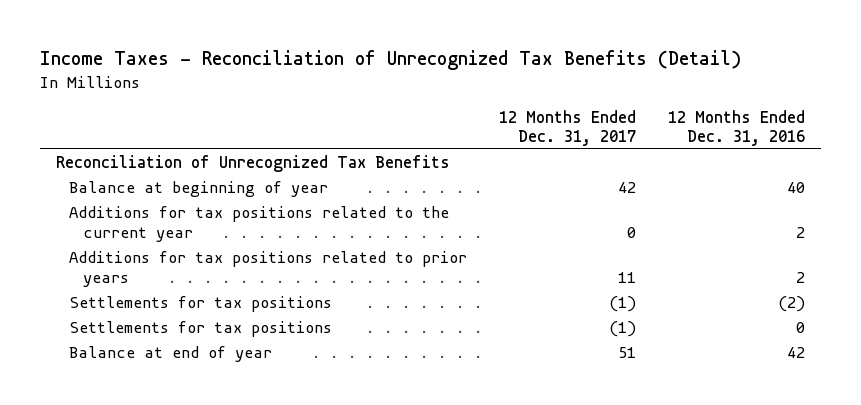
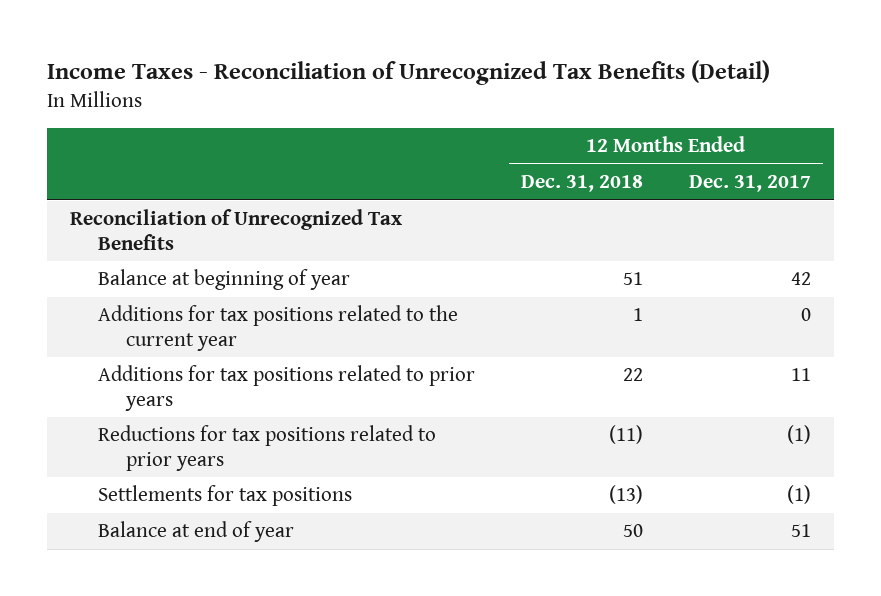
[668,109,806,147] 12 Months Ended Dec. 31, 2016 -> none
none -> [520,175,643,193] Dec. 31, 2018
[69,296,333,313] Settlements for tax positions -> [97,425,436,471] Reductions for tax positions related to prior years

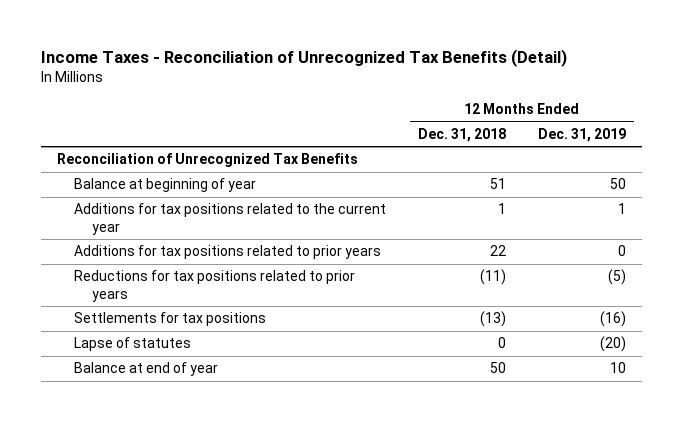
[688,175,811,193] Dec. 31, 2017 -> none
none -> [538,127,627,142] Dec. 31, 2019
none -> [74,337,192,352] Lapse of statutes

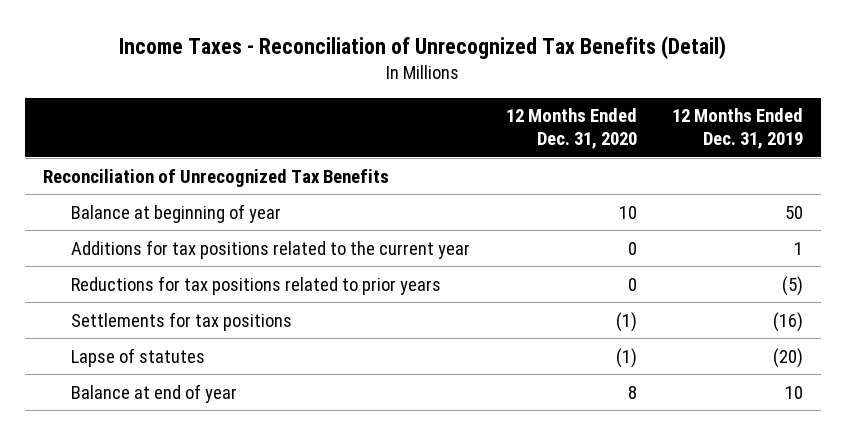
[418,127,507,142] Dec. 31, 2018 -> none
none -> [505,108,637,150] 12 Months Ended Dec. 31, 2020
[74,245,382,260] Additions for tax positions related to prior years -> none

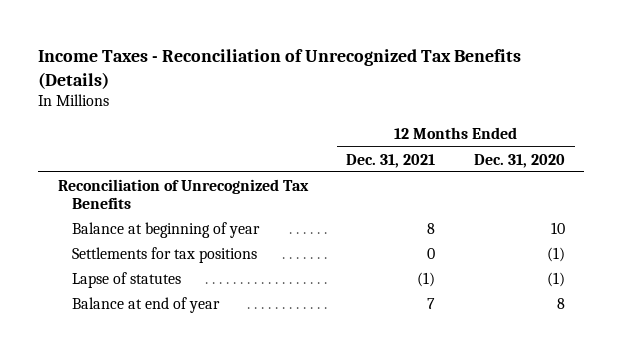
[119,36,727,60] Income Taxes - Reconciliation of Unrecognized Tax Benefits (Detail) -> [38,48,522,89] Income Taxes - Reconciliation of Unrecognized Tax Benefits (Details)
[672,108,804,150] 12 Months Ended Dec. 31, 2019 -> none
none -> [346,153,436,168] Dec. 31, 2021
[71,239,471,259] Additions for tax positions related to the current year -> none
[71,275,442,295] Reductions for tax positions related to prior years -> none

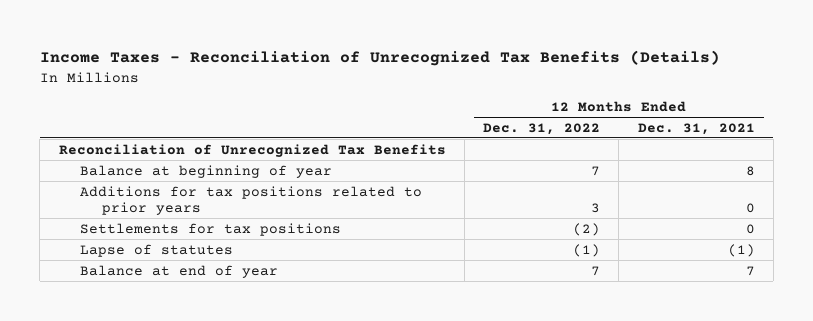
[473,153,565,168] Dec. 31, 2020 -> none
none -> [483,122,601,135] Dec. 31, 2022
none -> [80,185,423,216] Additions for tax positions related to prior years

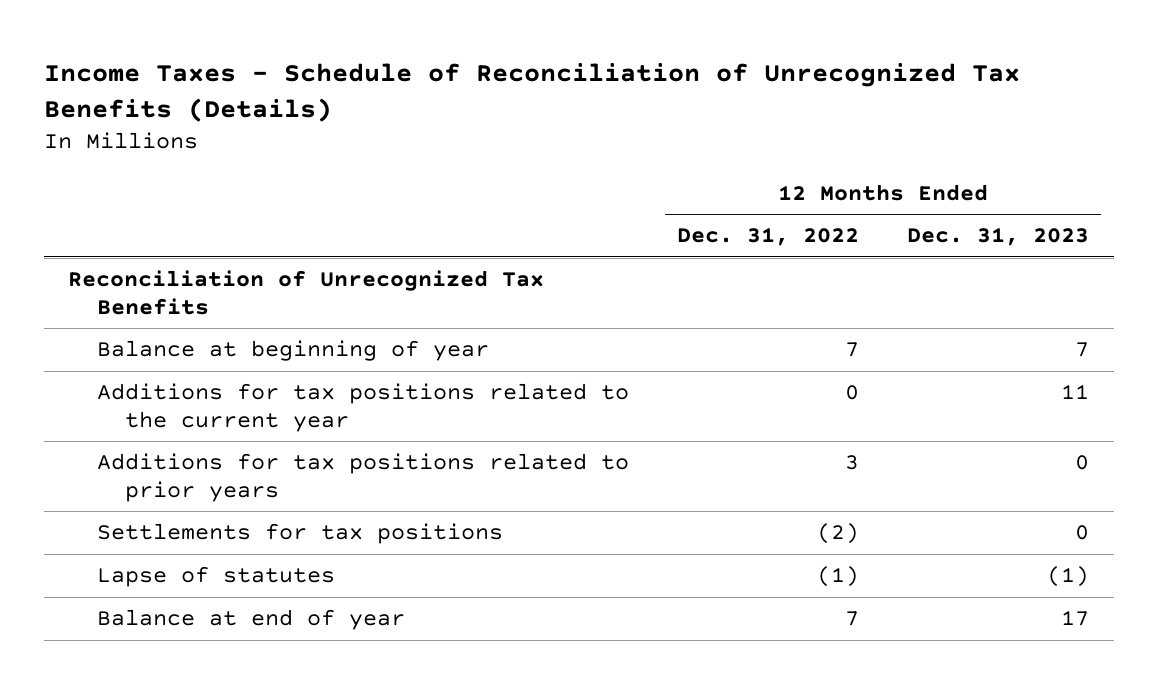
[39,50,720,67] Income Taxes - Reconciliation of Unrecognized Tax Benefits (Details) -> [44,62,1021,122] Income Taxes - Schedule of Reconciliation of Unrecognized Tax Benefits (Details)
[637,122,755,135] Dec. 31, 2021 -> none
none -> [907,227,1090,247] Dec. 31, 2023
none -> [96,383,629,432] Additions for tax positions related to the current year

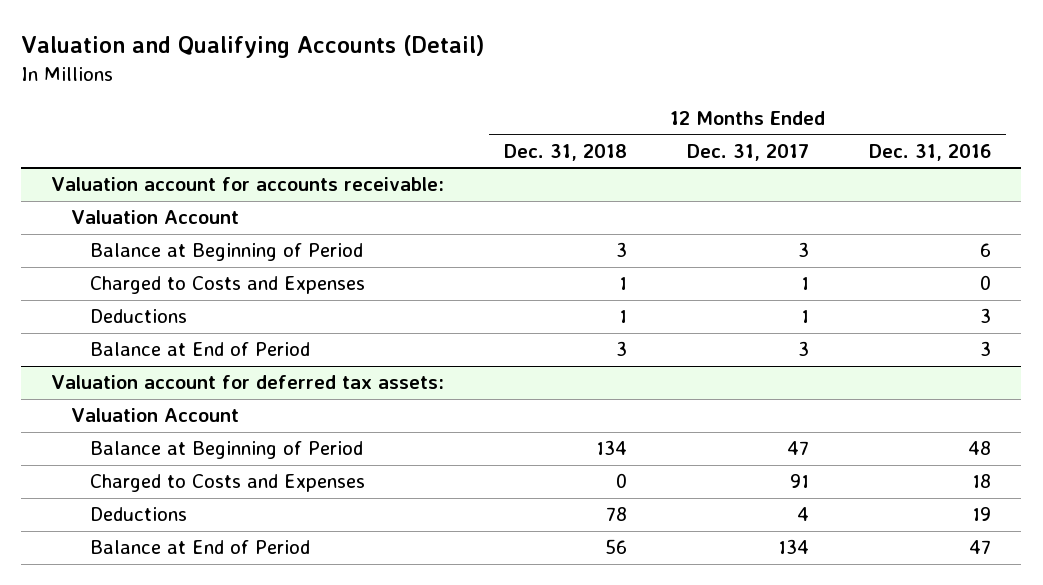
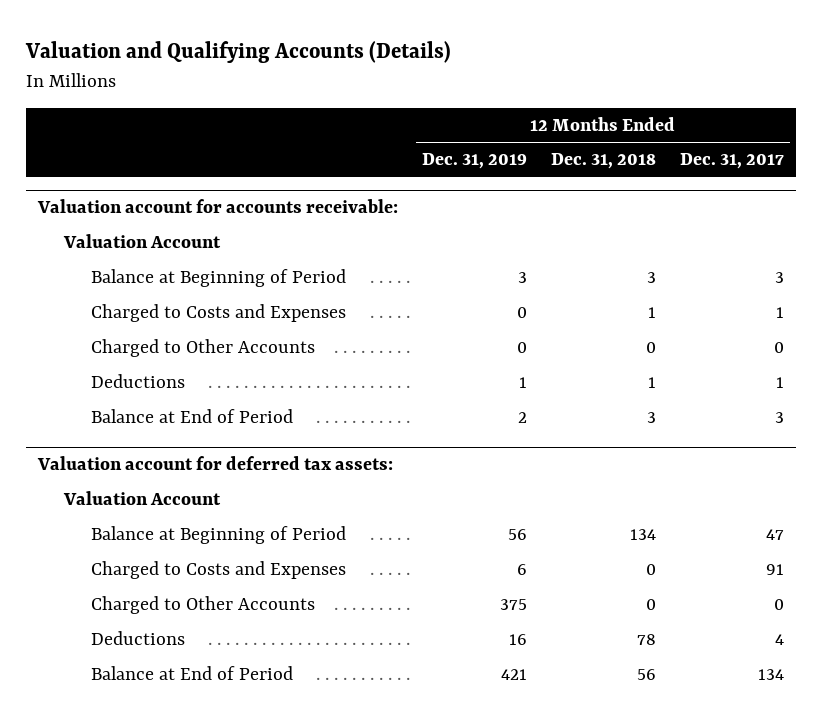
[21,35,485,59] Valuation and Qualifying Accounts (Detail) -> [24,41,451,64] Valuation and Qualifying Accounts (Details)
[869,143,992,161] Dec. 31, 2016 -> none
none -> [421,153,527,170] Dec. 31, 2019
none -> [91,339,316,358] Charged to Other Accounts
none -> [91,596,316,615] Charged to Other Accounts

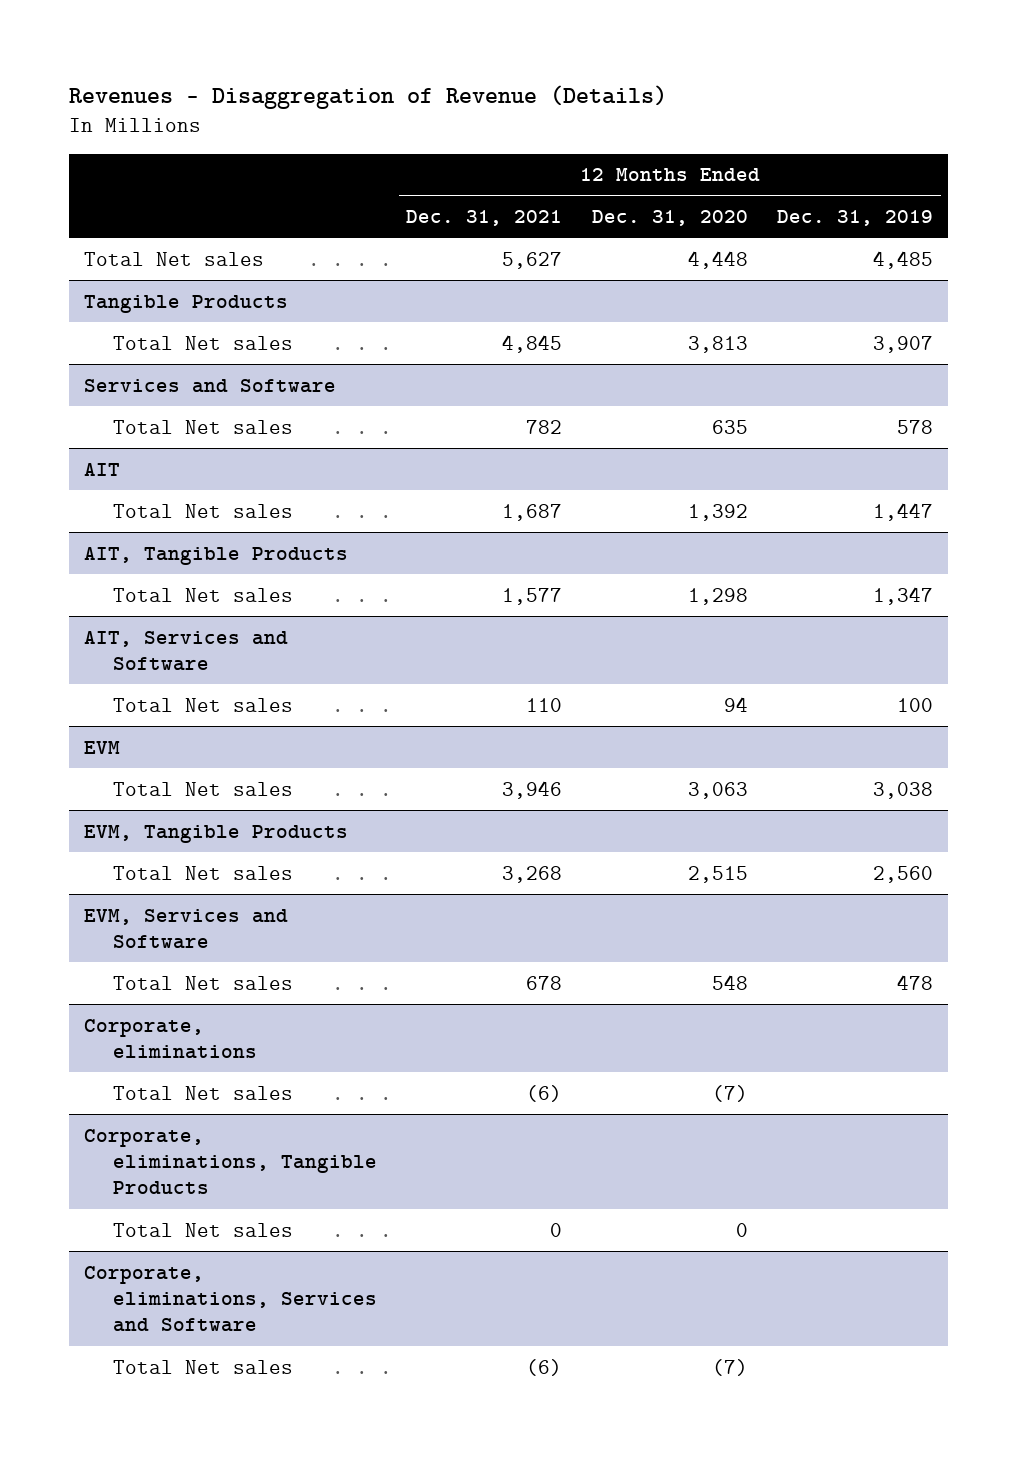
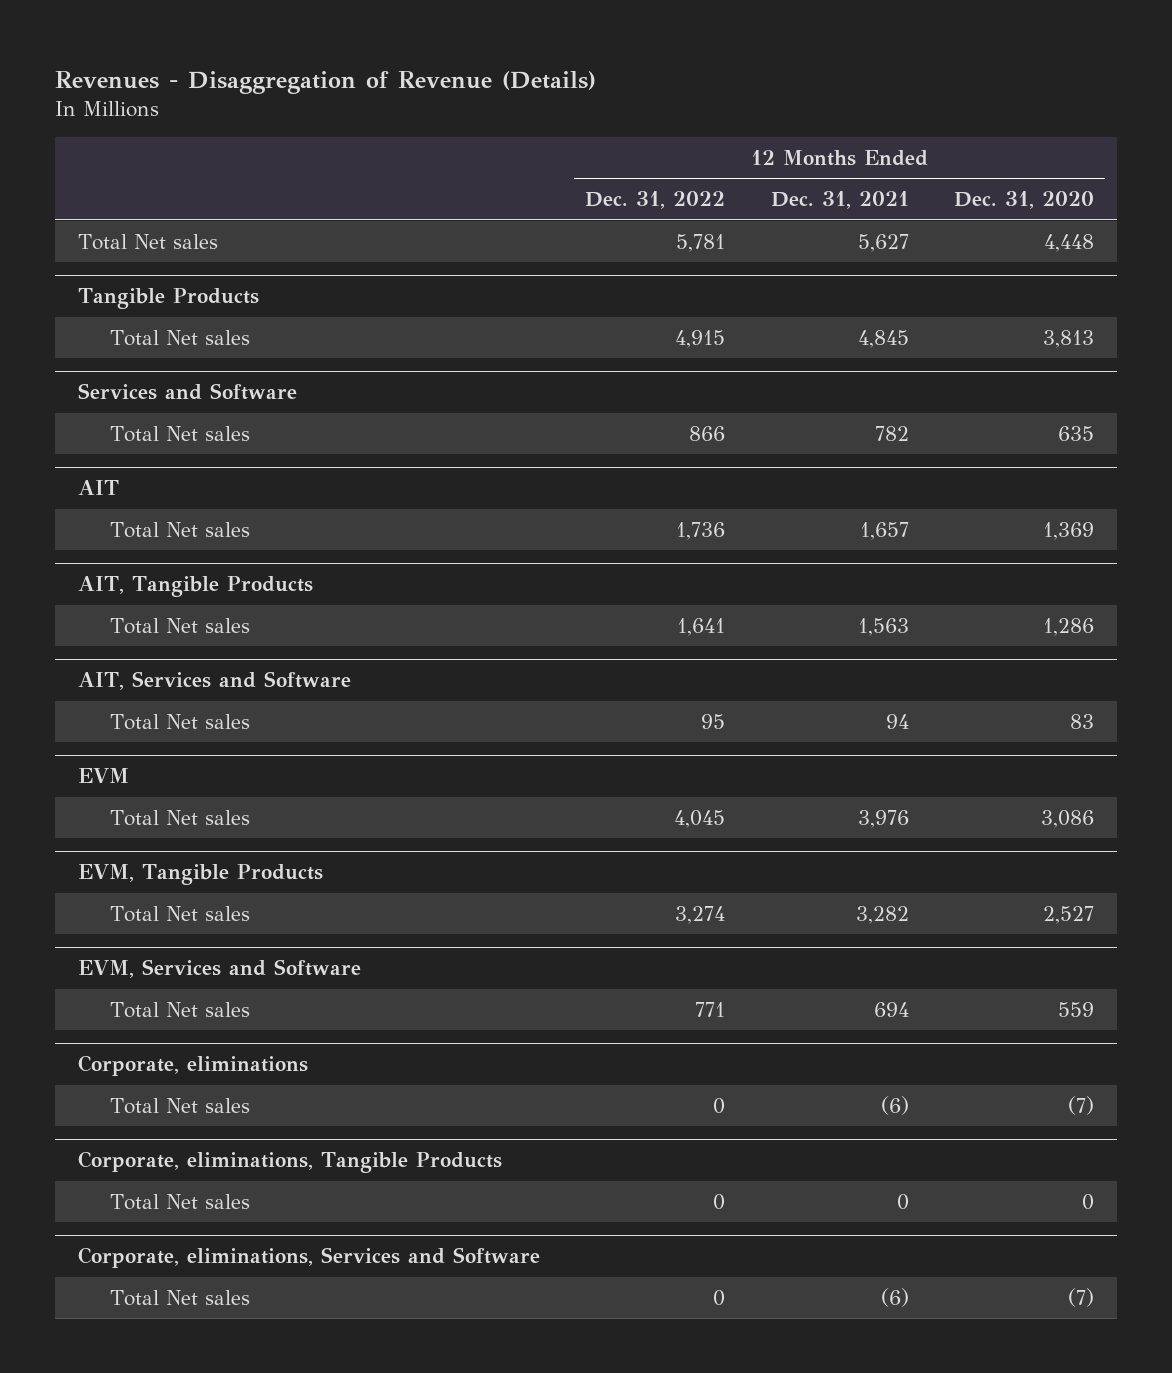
[777,210,934,227] Dec. 31, 2019 -> none
none -> [585,191,726,210] Dec. 31, 2022
[502,503,563,521] 1,687 -> [859,521,909,540] 1,657
[687,503,748,521] 1,392 -> [1042,521,1094,540] 1,369
[502,587,563,605] 1,577 -> [857,617,909,636] 1,563
[687,587,748,605] 1,298 -> [1042,617,1094,636] 1,286
[526,697,563,712] 110 -> [885,713,909,729] 94
[723,696,748,712] 94 -> [1069,713,1094,729] 83
[502,780,563,799] 3,946 -> [857,809,909,828] 3,976
[687,781,748,799] 3,063 -> [1040,809,1094,828] 3,086
[502,865,563,883] 3,268 -> [855,905,909,924] 3,282
[687,865,748,883] 2,515 -> [1042,905,1094,924] 2,527
[526,975,563,990] 678 -> [873,1001,909,1017] 694
[711,974,748,990] 548 -> [1057,1001,1094,1017] 559

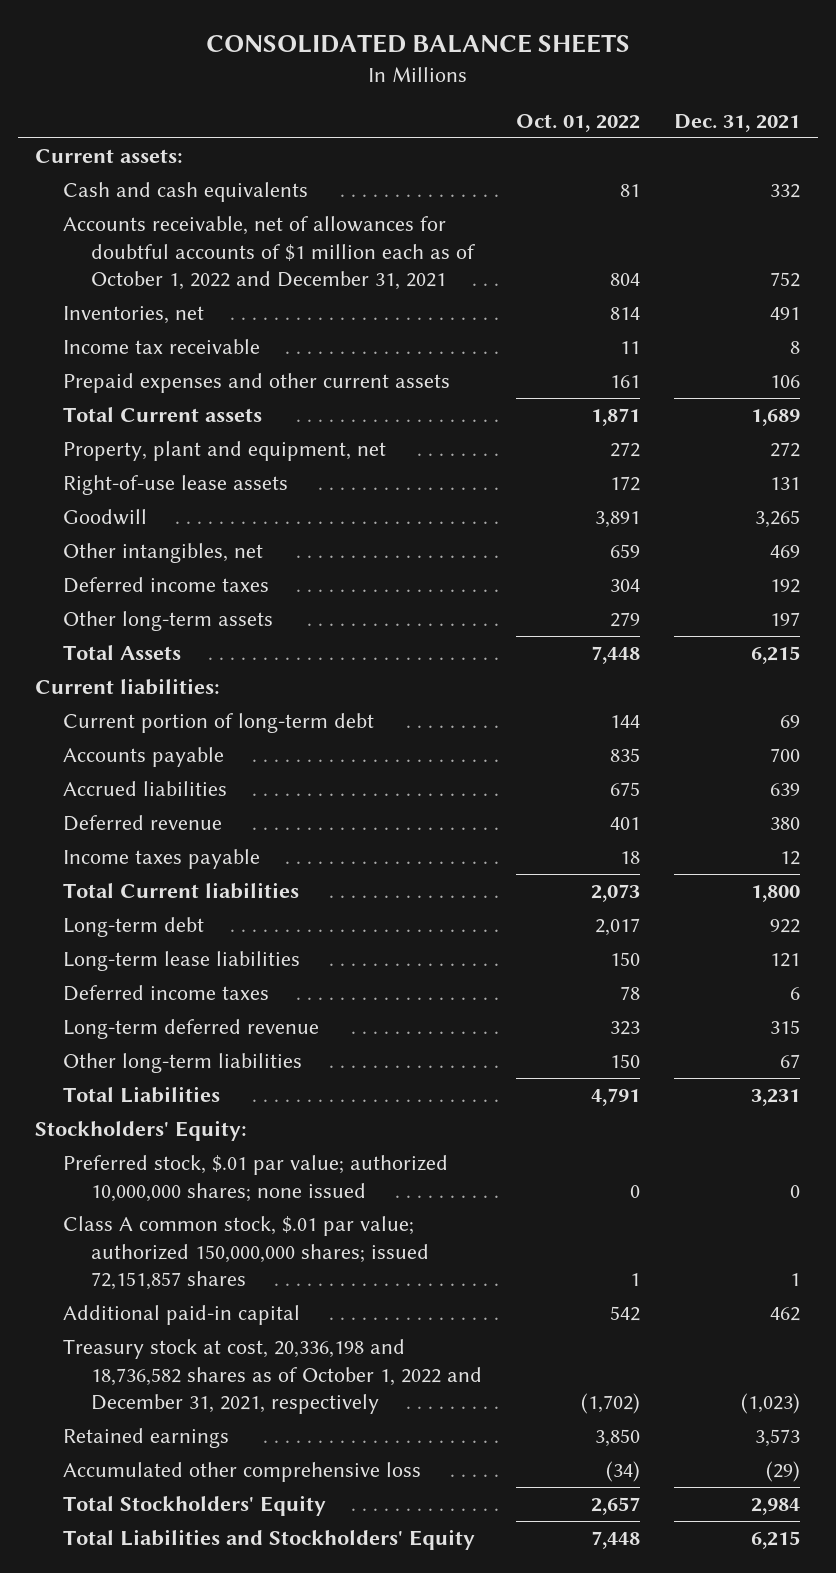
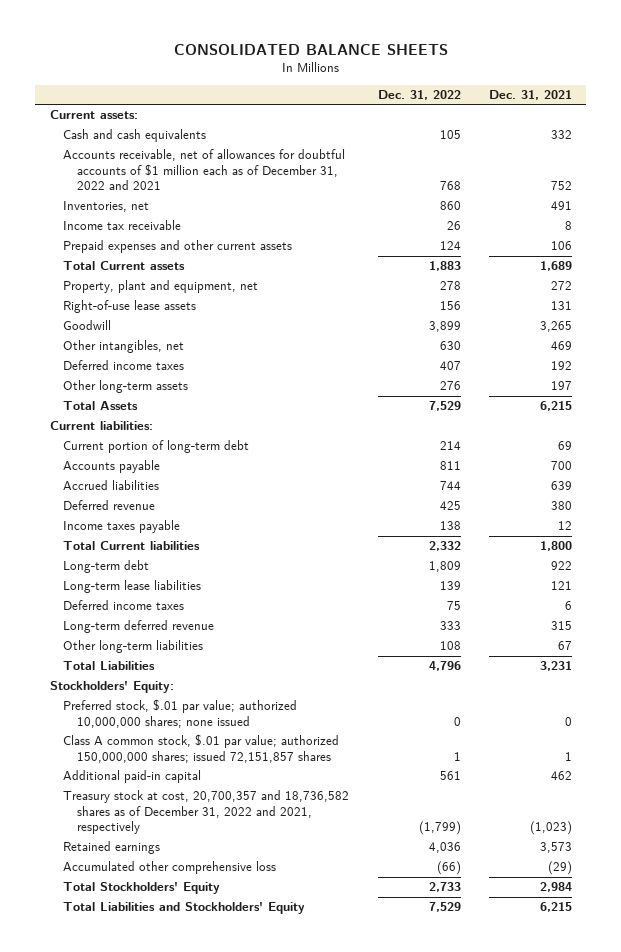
[516,113,641,132] Oct. 01, 2022 -> none
none -> [377,90,461,101] Dec. 31, 2022
[63,215,475,291] Accounts receivable, net of allowances for doubtful accounts of $1 million each as of October 1, 2022 and December 31, 2021 -> [63,149,346,191] Accounts receivable, net of allowances for doubtful accounts of $1 million each as of December 31, 2022 and 2021
[63,1338,482,1415] Treasury stock at cost, 20,336,198 and 18,736,582 shares as of October 1, 2022 and December 31, 2021, respectively -> [63,790,350,835] Treasury stock at cost, 20,700,357 and 18,736,582 shares as of December 31, 2022 and 2021, respectively

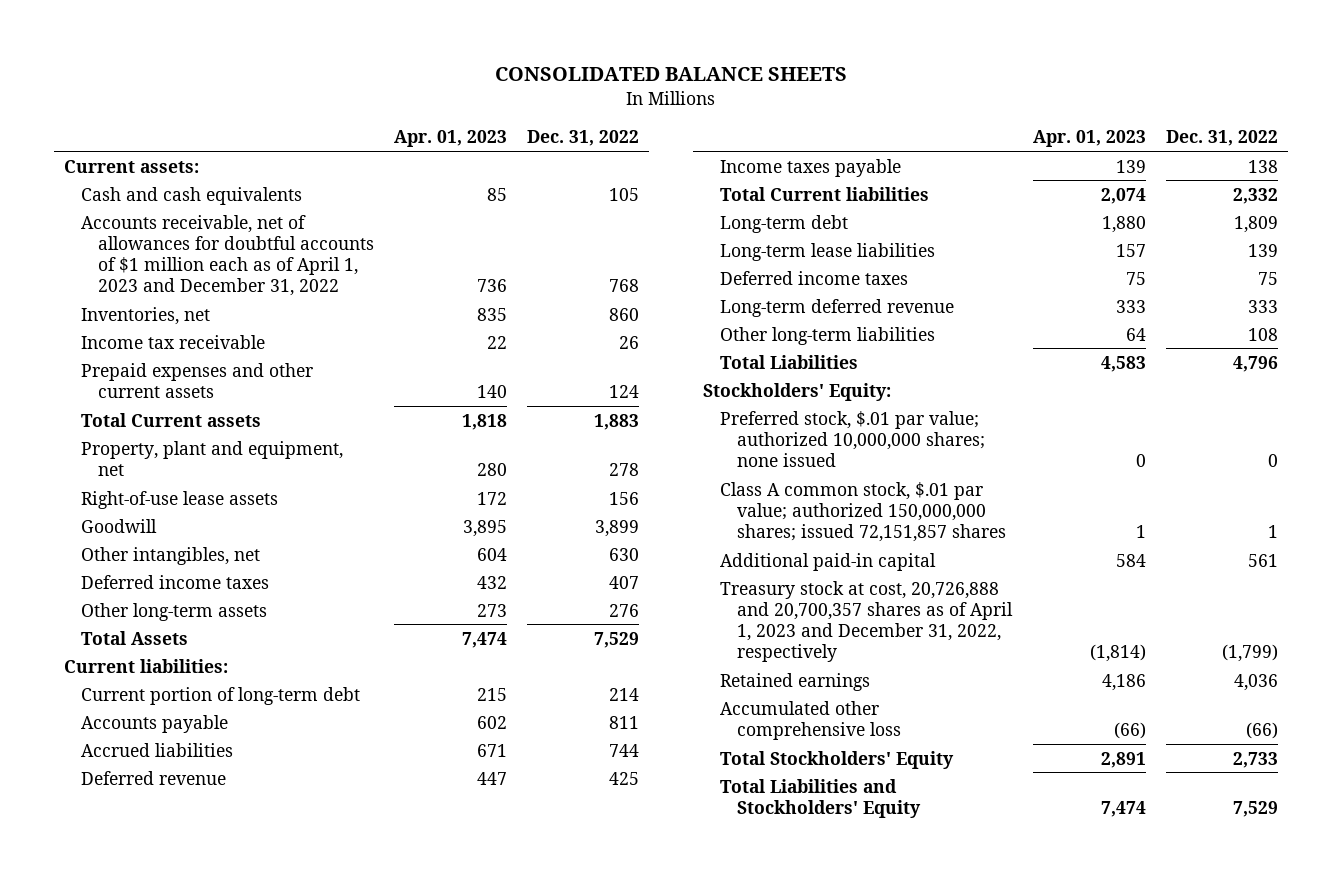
[488,90,572,101] Dec. 31, 2021 -> none
none -> [393,130,507,148] Apr. 01, 2023
[63,149,346,191] Accounts receivable, net of allowances for doubtful accounts of $1 million each as of December 31, 2022 and 2021 -> [80,214,374,296] Accounts receivable, net of allowances for doubtful accounts of $1 million each as of April 1, 2023 and December 31, 2022
[63,790,350,835] Treasury stock at cost, 20,700,357 and 18,736,582 shares as of December 31, 2022 and 2021, respectively -> [720,580,1013,662] Treasury stock at cost, 20,726,888 and 20,700,357 shares as of April 1, 2023 and December 31, 2022, respectively

